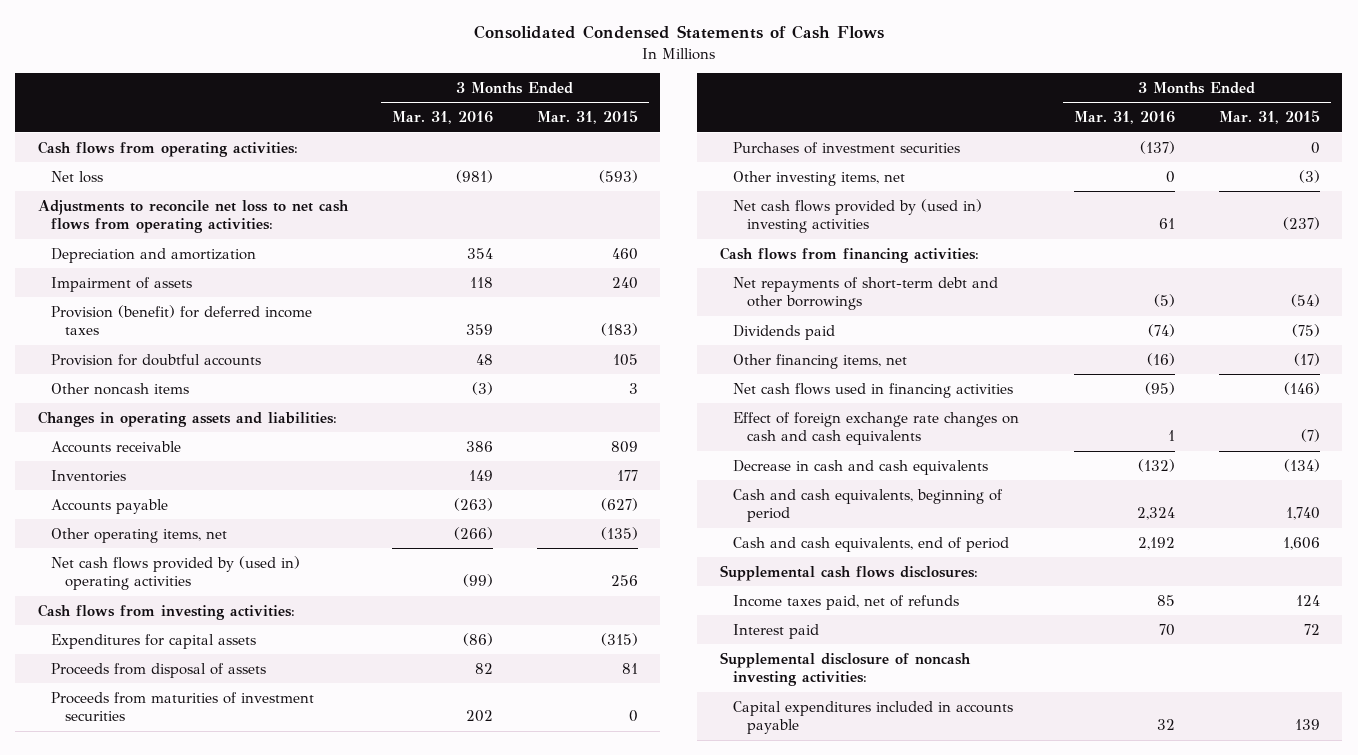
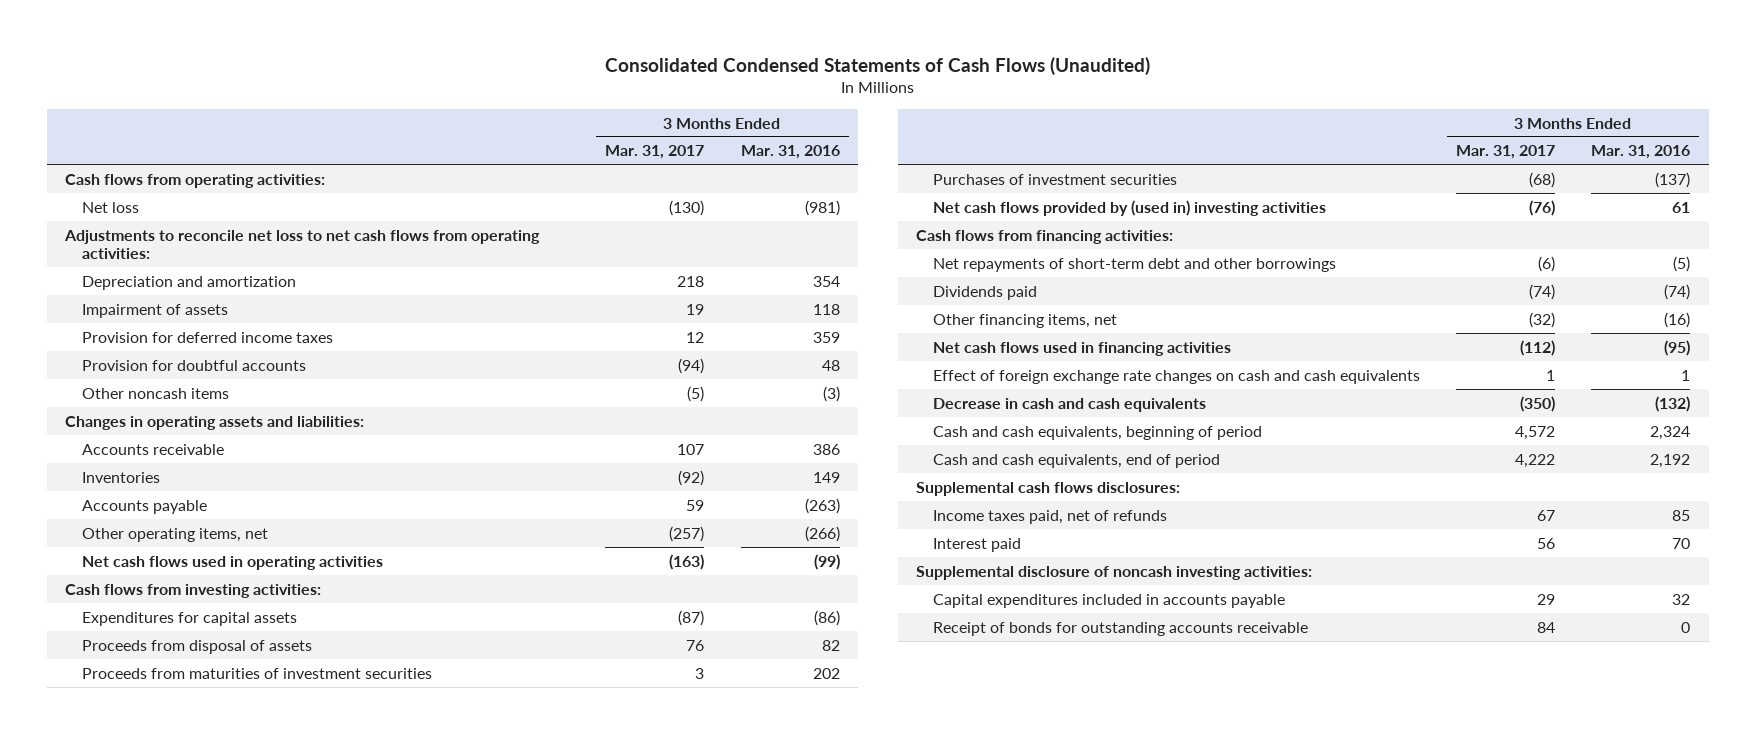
[473,25,884,40] Consolidated Condensed Statements of Cash Flows -> [604,56,1150,75] Consolidated Condensed Statements of Cash Flows (Unaudited)
[537,110,639,125] Mar. 31, 2015 -> none
none -> [605,145,705,160] Mar. 31, 2017
[51,304,313,336] Provision (benefit) for deferred income taxes -> [81,331,333,343] Provision for deferred income taxes
[51,555,301,591] Net cash flows provided by (used in) operating activities -> [81,555,383,570] Net cash flows used in operating activities
[733,170,906,186] Other investing items, net -> none
none -> [932,621,1308,636] Receipt of bonds for outstanding accounts receivable

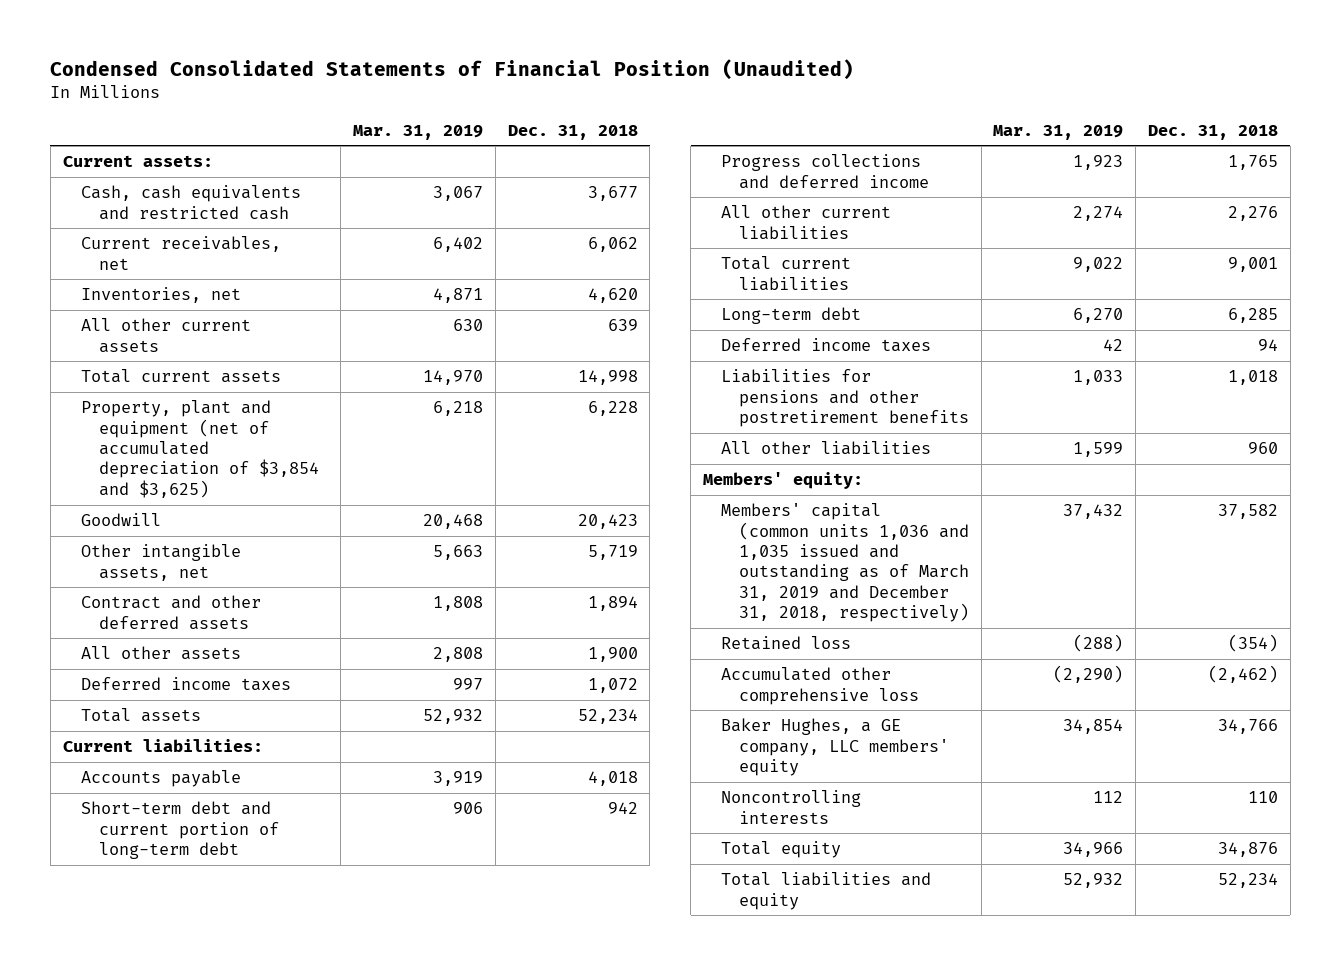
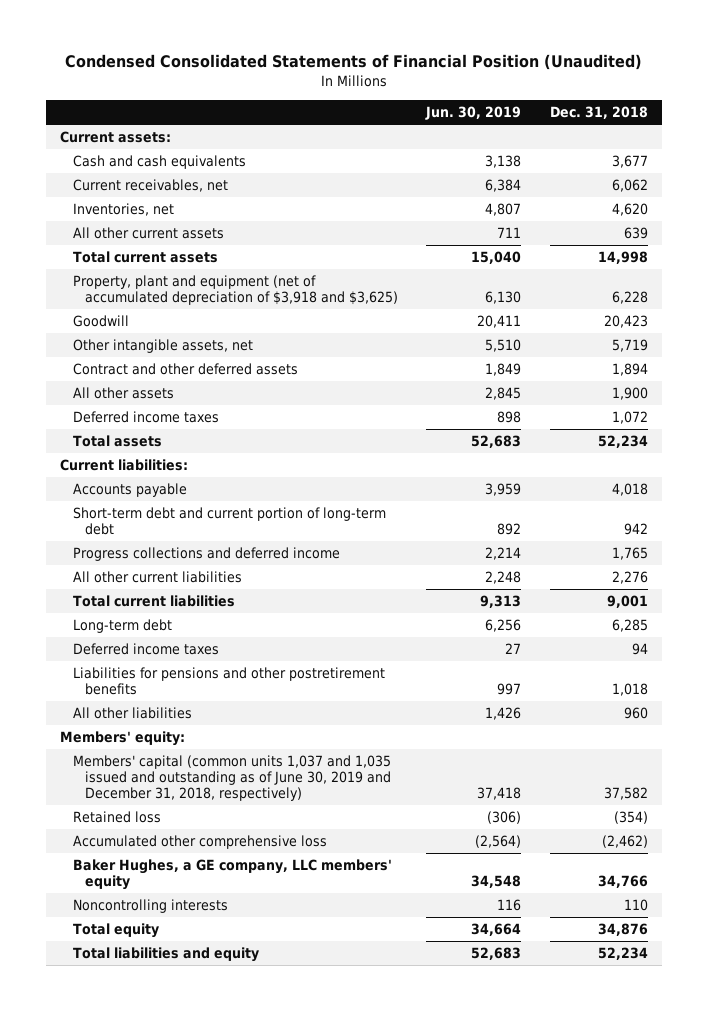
[353,124,484,140] Mar. 31, 2019 -> none
none -> [425,105,522,120] Jun. 30, 2019
[80,185,301,220] Cash, cash equivalents and restricted cash -> [72,155,246,170] Cash and cash equivalents
[80,400,319,498] Property, plant and equipment (net of accumulated depreciation of $3,854 and $3,625) -> [72,275,398,306] Property, plant and equipment (net of accumulated depreciation of $3,918 and $3,625)
[720,503,969,623] Members' capital (common units 1,036 and 1,035 issued and outstanding as of March 31, 2019 and December 31, 2018, respectively) -> [72,755,391,802] Members' capital (common units 1,037 and 1,035 issued and outstanding as of June 30, 2019 and December 31, 2018, respectively)

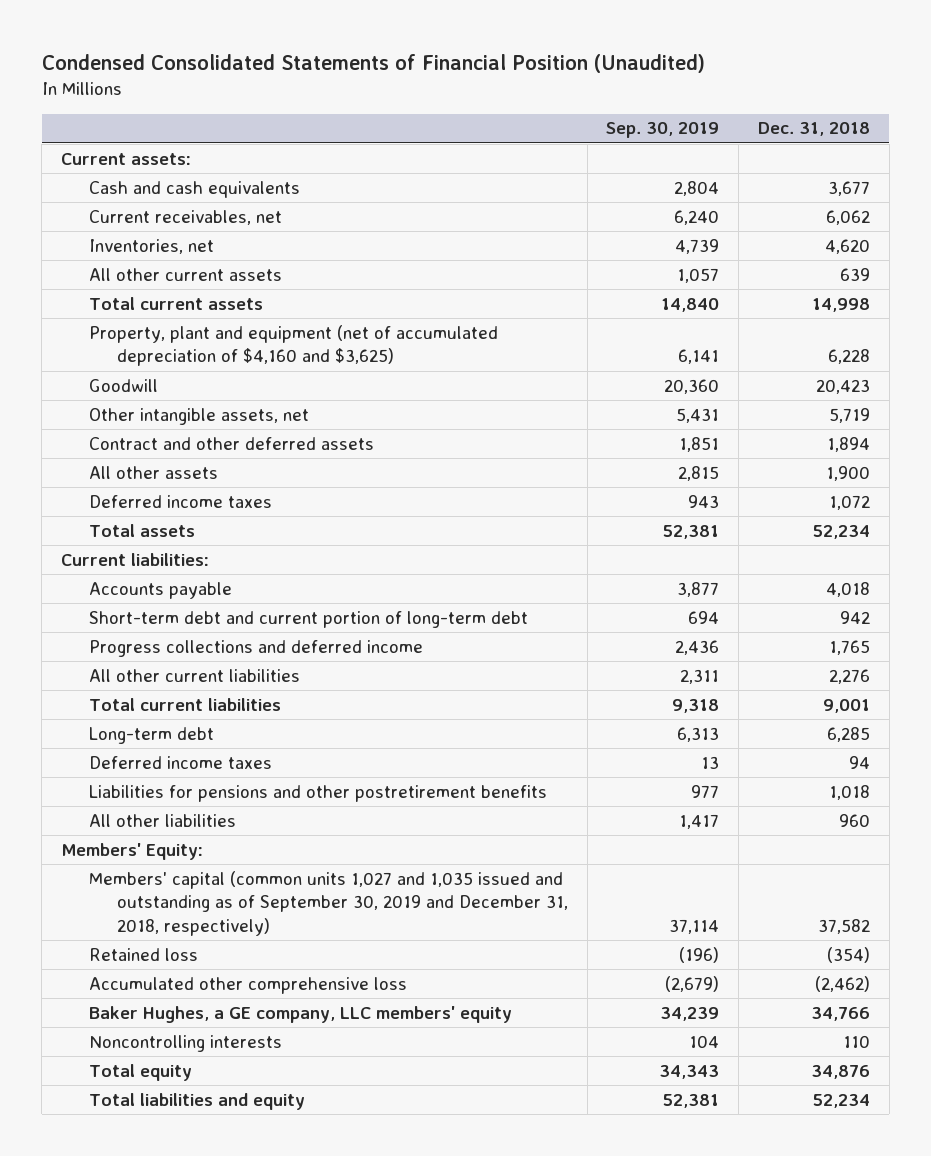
[425,105,522,120] Jun. 30, 2019 -> none
none -> [606,122,720,139] Sep. 30, 2019
[72,275,398,306] Property, plant and equipment (net of accumulated depreciation of $3,918 and $3,625) -> [89,324,499,367] Property, plant and equipment (net of accumulated depreciation of $4,160 and $3,625)
[60,731,186,747] Members' equity: -> [61,842,204,860] Members' Equity:
[72,755,391,802] Members' capital (common units 1,037 and 1,035 issued and outstanding as of June 30, 2019 and December 31, 2018, respectively) -> [89,870,568,937] Members' capital (common units 1,027 and 1,035 issued and outstanding as of September 30, 2019 and December 31, 2018, respectively)

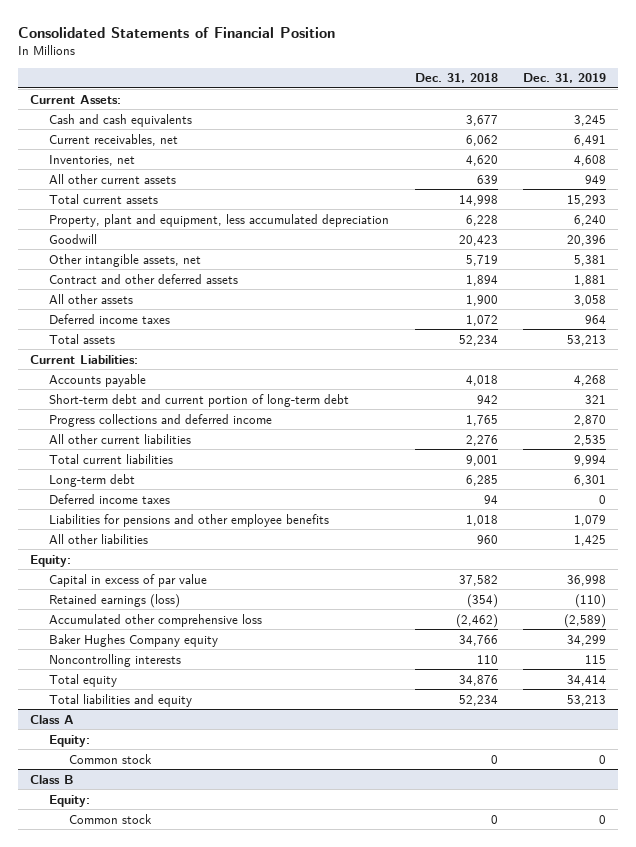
[41,54,705,74] Condensed Consolidated Statements of Financial Position (Unaudited) -> [17,26,335,38] Consolidated Statements of Financial Position
[606,122,720,139] Sep. 30, 2019 -> none
none -> [522,73,606,84] Dec. 31, 2019
[61,152,192,165] Current assets: -> [30,94,122,104] Current Assets:
[89,324,499,367] Property, plant and equipment (net of accumulated depreciation of $4,160 and $3,625) -> [49,213,390,227] Property, plant and equipment, less accumulated depreciation
[61,552,210,566] Current liabilities: -> [30,354,139,364] Current Liabilities:
[89,784,548,802] Liabilities for pensions and other postretirement benefits -> [49,513,330,527] Liabilities for pensions and other employee benefits
[61,842,204,860] Members' Equity: -> [30,554,72,567] Equity:
[89,870,568,937] Members' capital (common units 1,027 and 1,035 issued and outstanding as of September 30, 2019 and December 31, 2018, respectively) -> [49,573,208,587] Capital in excess of par value
[89,947,199,961] Retained loss -> [49,593,181,608] Retained earnings (loss)
[89,1005,513,1023] Baker Hughes, a GE company, LLC members' equity -> [49,633,219,647] Baker Hughes Company equity
none -> [30,714,75,724] Class A
none -> [49,734,91,747] Equity:
none -> [68,753,152,764] Common stock
none -> [30,774,75,784] Class B
none -> [49,794,91,807] Equity:
none -> [68,813,152,824] Common stock

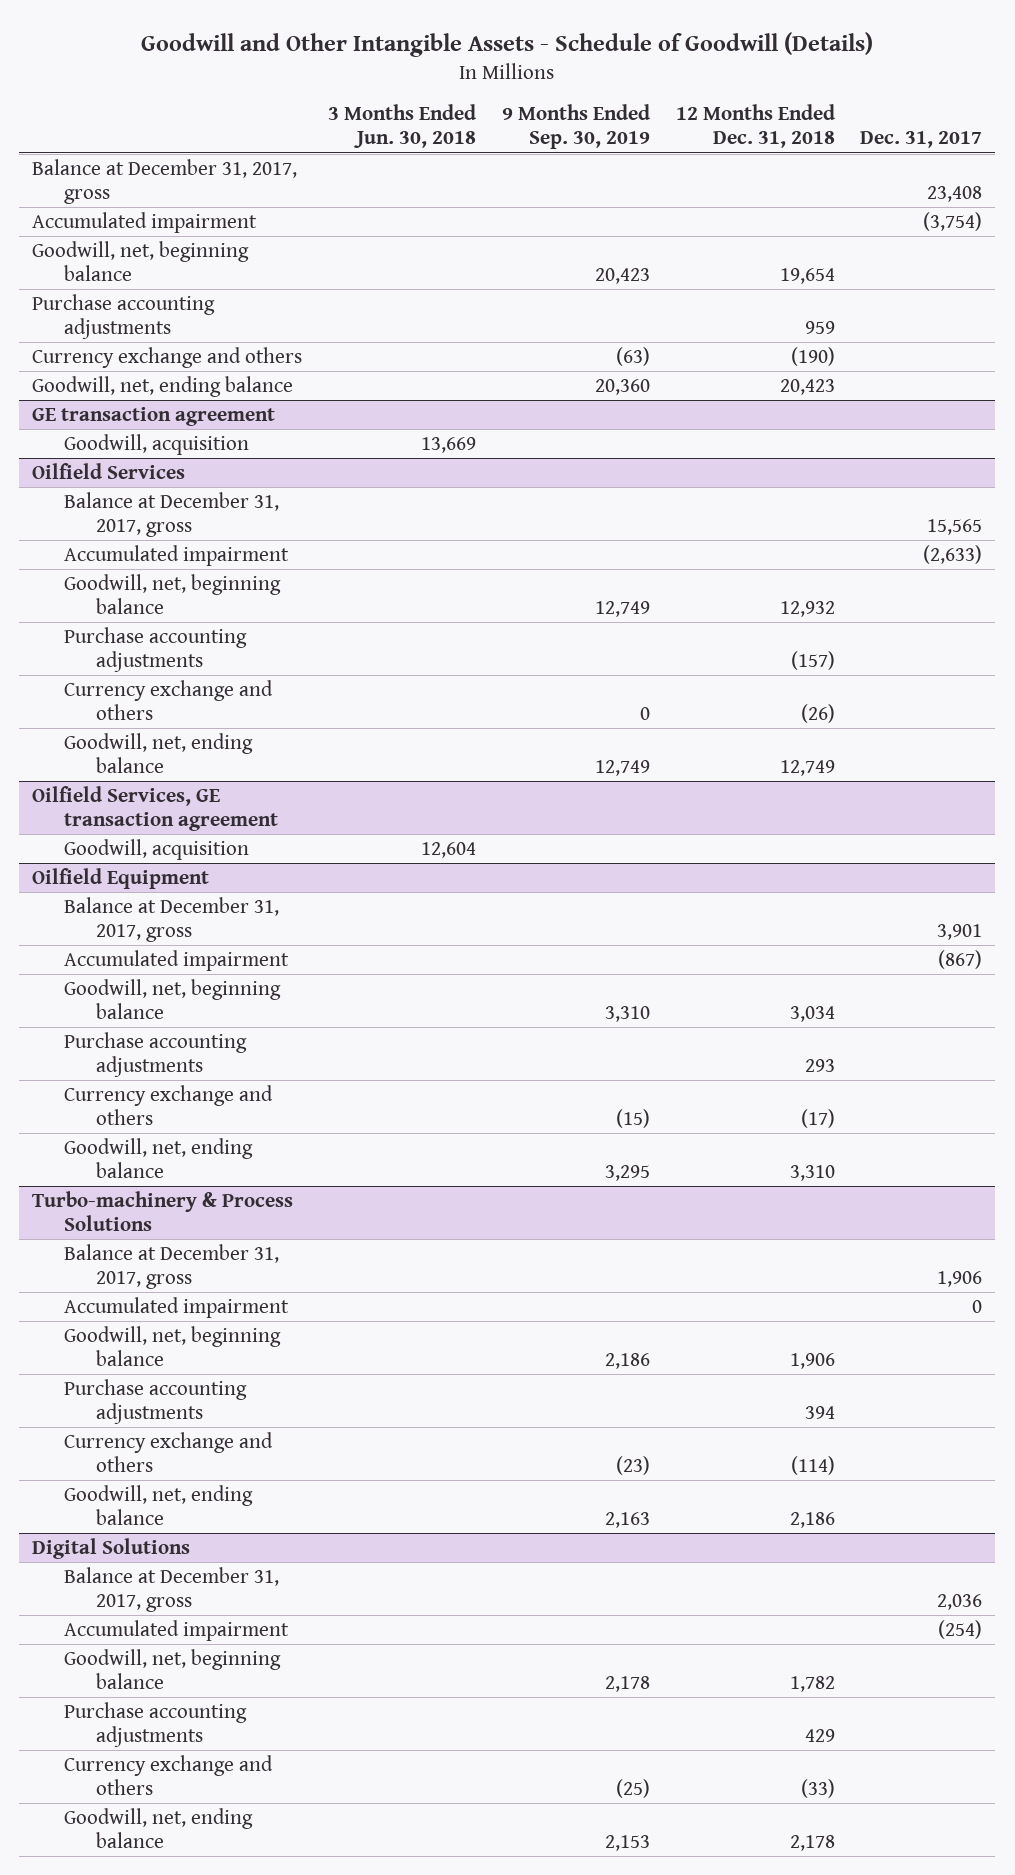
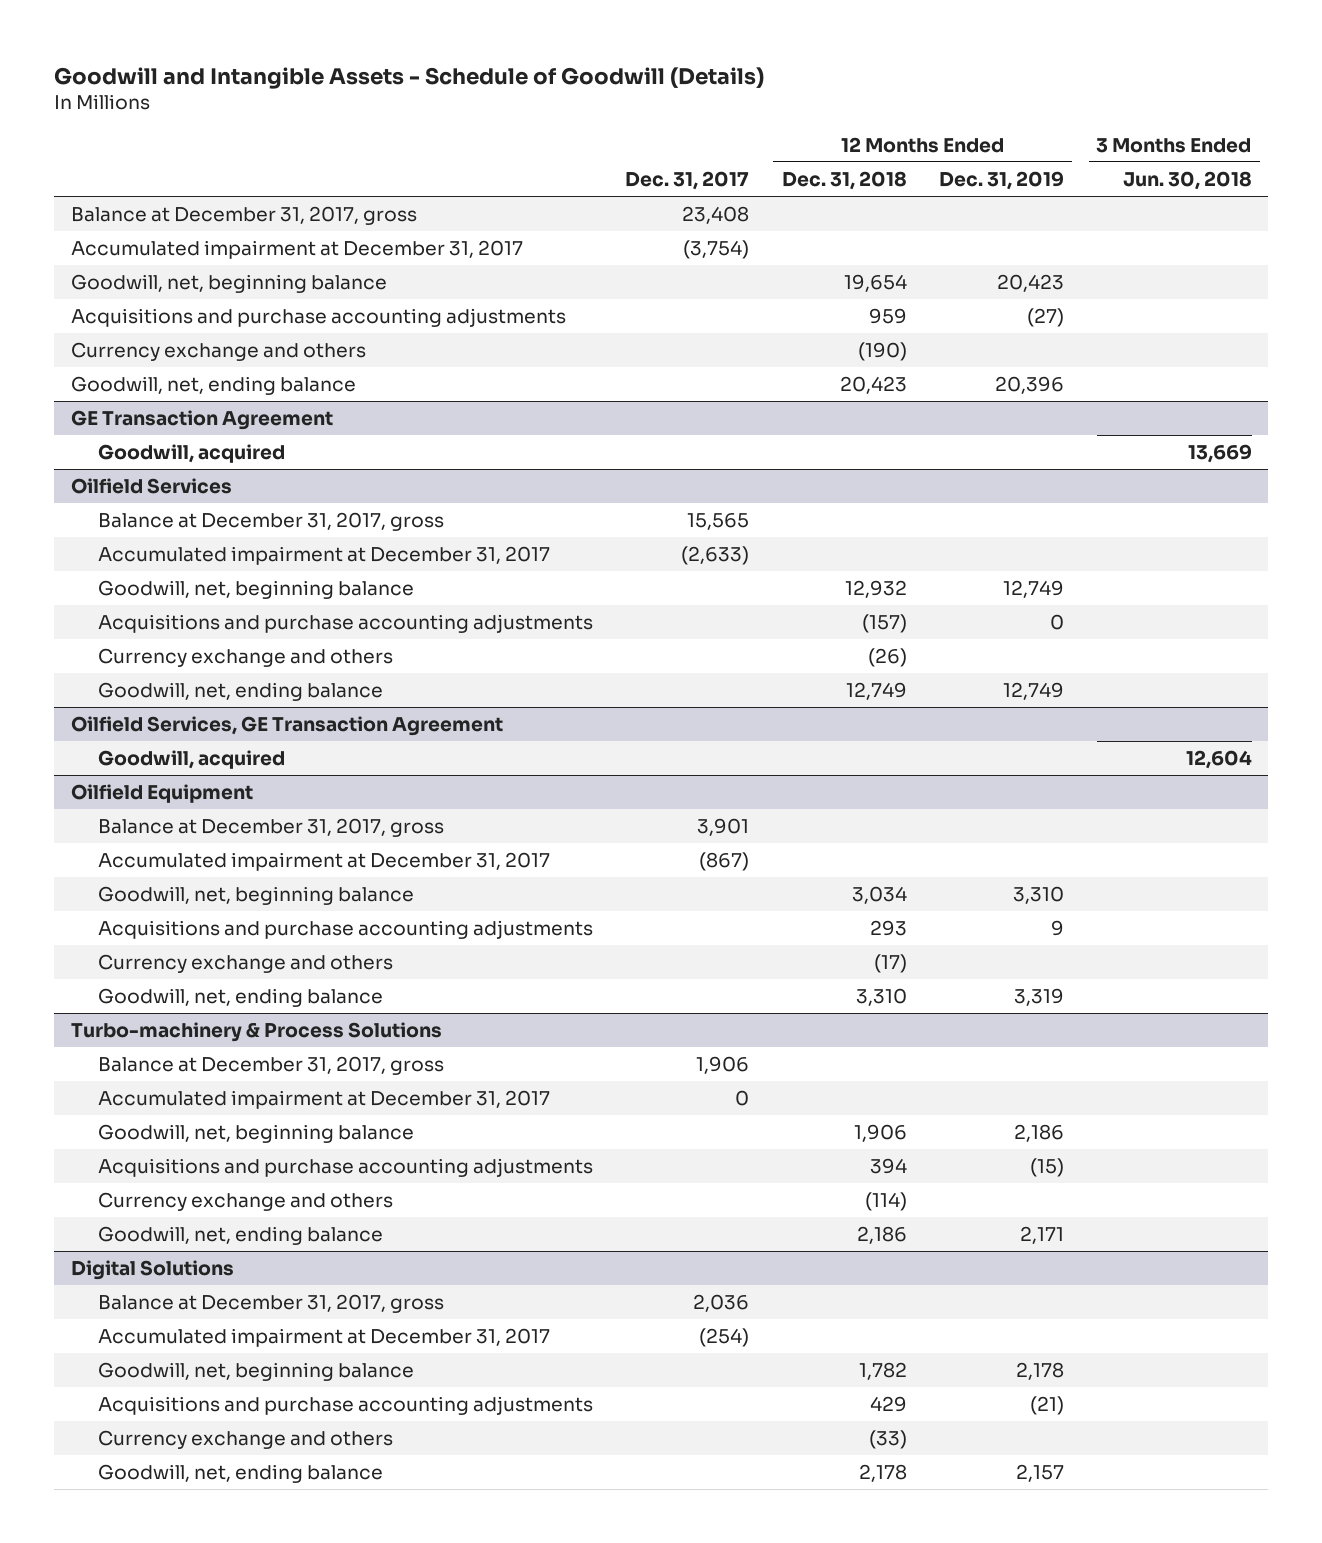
[141,32,874,58] Goodwill and Other Intangible Assets - Schedule of Goodwill (Details) -> [54,66,765,89] Goodwill and Intangible Assets - Schedule of Goodwill (Details)
[501,104,650,150] 9 Months Ended Sep. 30, 2019 -> none
none -> [939,170,1065,190] Dec. 31, 2019
[32,212,258,234] Accumulated impairment -> [70,239,523,259] Accumulated impairment at December 31, 2017
[32,294,216,339] Purchase accounting adjustments -> [70,307,566,327] Acquisitions and purchase accounting adjustments
[32,407,276,427] GE transaction agreement -> [70,409,333,430] GE Transaction Agreement
[64,434,250,456] Goodwill, acquisition -> [97,443,285,463] Goodwill, acquired
[64,545,290,567] Accumulated impairment -> [97,545,550,565] Accumulated impairment at December 31, 2017
[64,627,248,672] Purchase accounting adjustments -> [97,613,593,633] Acquisitions and purchase accounting adjustments
[32,786,279,831] Oilfield Services, GE transaction agreement -> [70,715,503,736] Oilfield Services, GE Transaction Agreement
[64,839,250,861] Goodwill, acquisition -> [97,749,285,769] Goodwill, acquired
[64,950,290,972] Accumulated impairment -> [97,851,550,871] Accumulated impairment at December 31, 2017
[64,1032,248,1077] Purchase accounting adjustments -> [97,919,593,939] Acquisitions and purchase accounting adjustments
[64,1297,290,1319] Accumulated impairment -> [97,1089,550,1109] Accumulated impairment at December 31, 2017
[64,1379,248,1424] Purchase accounting adjustments -> [97,1157,593,1177] Acquisitions and purchase accounting adjustments
[64,1620,290,1642] Accumulated impairment -> [97,1327,550,1347] Accumulated impairment at December 31, 2017
[64,1702,248,1747] Purchase accounting adjustments -> [97,1395,593,1415] Acquisitions and purchase accounting adjustments

